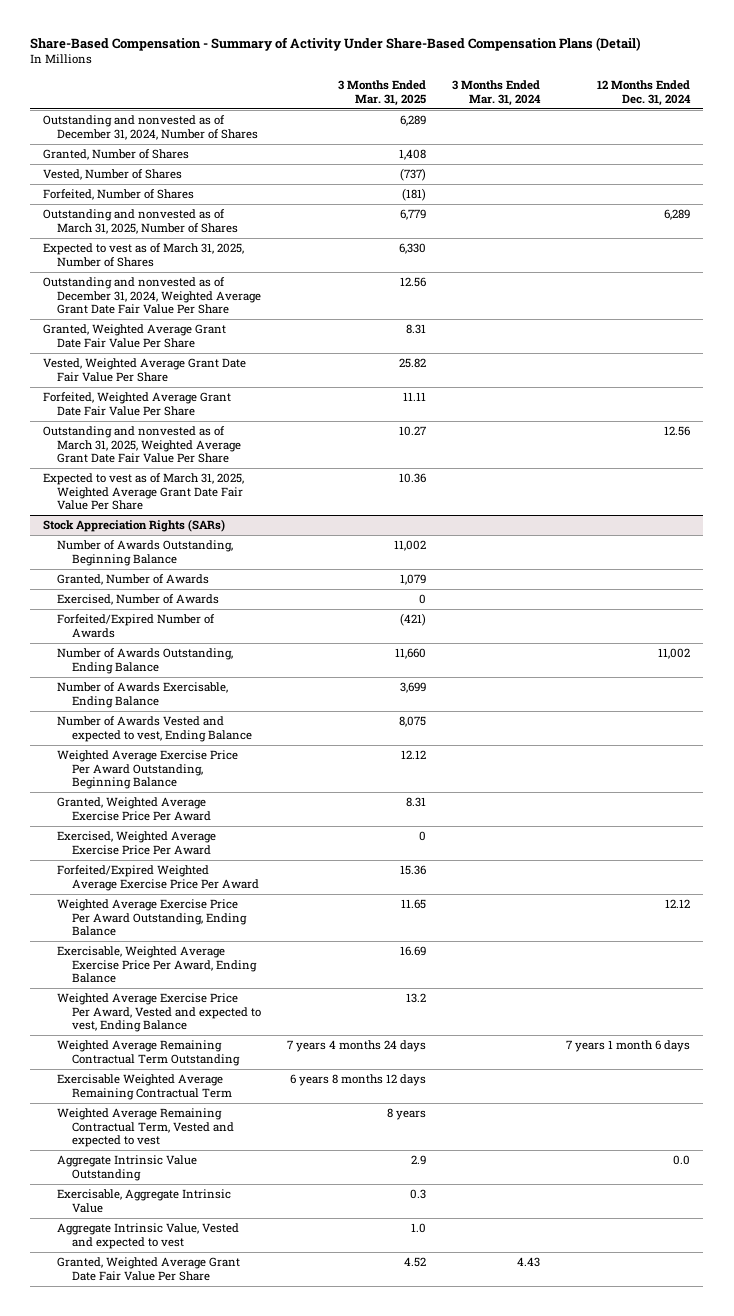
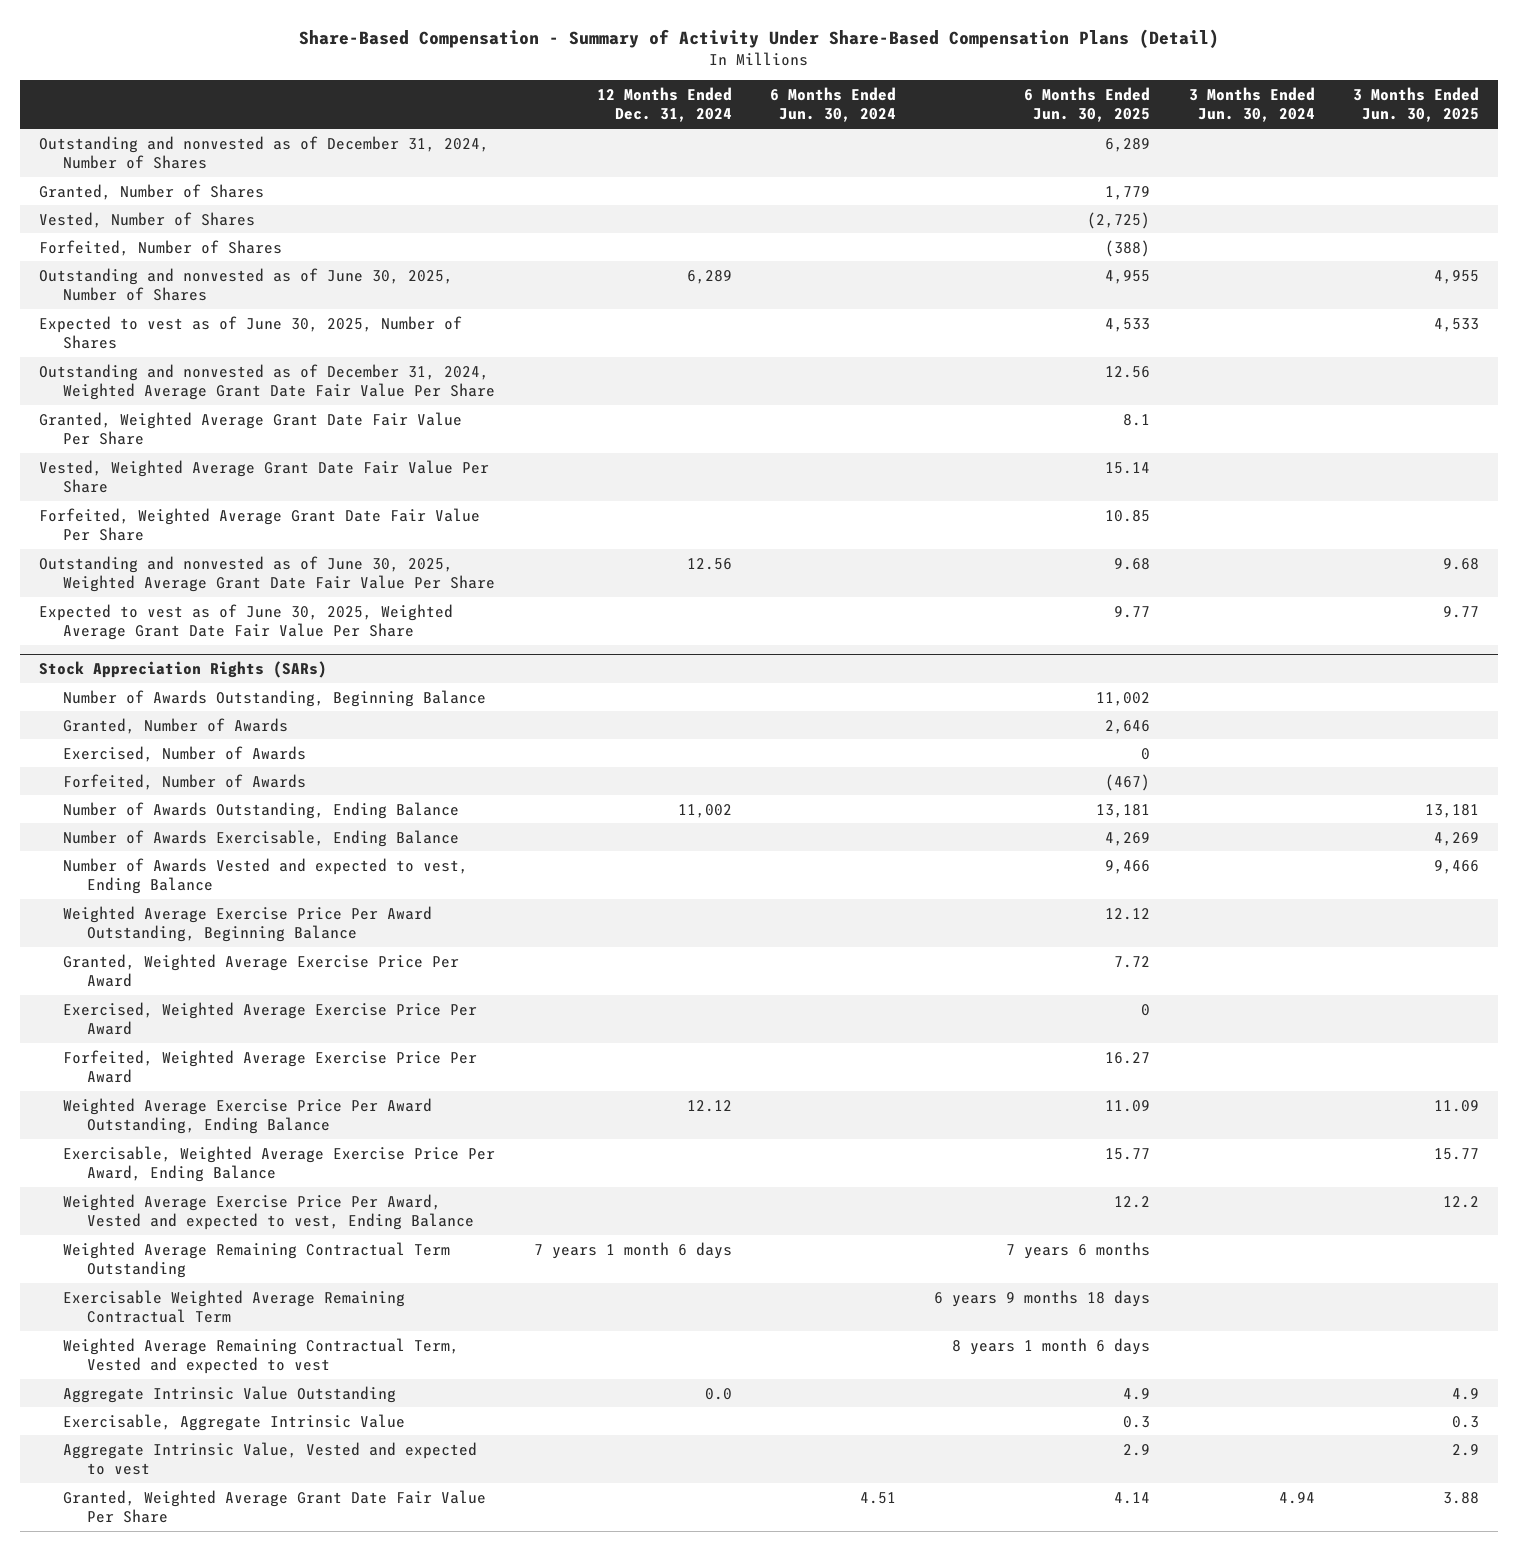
[338,80,427,106] 3 Months Ended Mar. 31, 2025 -> none
[452,80,542,106] 3 Months Ended Mar. 31, 2024 -> none
none -> [769,86,896,123] 6 Months Ended Jun. 30, 2024
none -> [1024,86,1151,123] 6 Months Ended Jun. 30, 2025
none -> [1188,86,1315,123] 3 Months Ended Jun. 30, 2024
none -> [1353,86,1480,123] 3 Months Ended Jun. 30, 2025
[43,209,239,234] Outstanding and nonvested as of March 31, 2025, Number of Shares -> [39,267,454,302] Outstanding and nonvested as of June 30, 2025, Number of Shares
[43,243,245,267] Expected to vest as of March 31, 2025, Number of Shares -> [39,315,463,350] Expected to vest as of June 30, 2025, Number of Shares
[43,426,242,464] Outstanding and nonvested as of March 31, 2025, Weighted Average Grant Date Fair Value Per Share -> [39,555,496,593] Outstanding and nonvested as of June 30, 2025, Weighted Average Grant Date Fair Value Per Share
[43,473,245,511] Expected to vest as of March 31, 2025, Weighted Average Grant Date Fair Value Per Share -> [39,603,454,641] Expected to vest as of June 30, 2025, Weighted Average Grant Date Fair Value Per Share
[57,614,216,638] Forfeited/Expired Number of Awards -> [63,773,307,790] Forfeited, Number of Awards
[57,865,259,891] Forfeited/Expired Weighted Average Exercise Price Per Award -> [63,1049,478,1084] Forfeited, Weighted Average Exercise Price Per Award

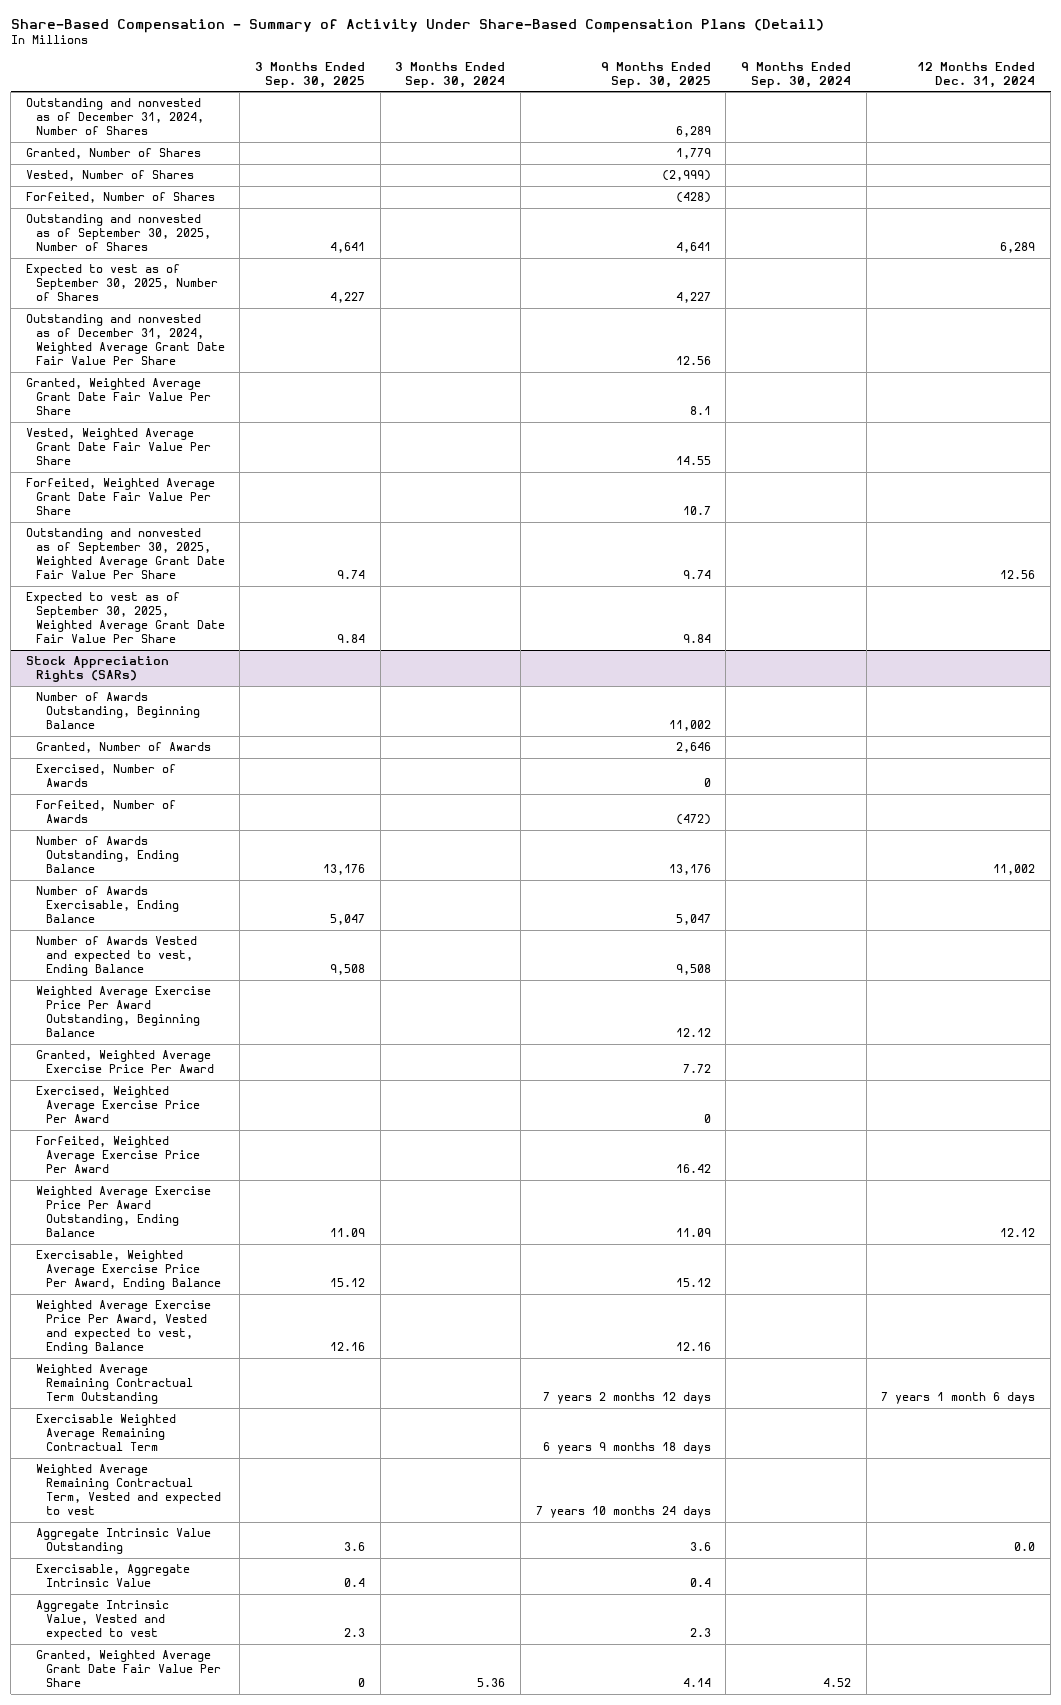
[769,86,896,123] 6 Months Ended Jun. 30, 2024 -> none
[1024,86,1151,123] 6 Months Ended Jun. 30, 2025 -> none
[1188,86,1315,123] 3 Months Ended Jun. 30, 2024 -> none
[1353,86,1480,123] 3 Months Ended Jun. 30, 2025 -> none
none -> [255,61,366,88] 3 Months Ended Sep. 30, 2025
none -> [395,61,506,88] 3 Months Ended Sep. 30, 2024
none -> [600,61,711,88] 9 Months Ended Sep. 30, 2025
none -> [741,61,852,88] 9 Months Ended Sep. 30, 2024
[39,267,454,302] Outstanding and nonvested as of June 30, 2025, Number of Shares -> [25,214,211,252] Outstanding and nonvested as of September 30, 2025, Number of Shares
[39,315,463,350] Expected to vest as of June 30, 2025, Number of Shares -> [25,264,218,302] Expected to vest as of September 30, 2025, Number of Shares
[39,555,496,593] Outstanding and nonvested as of June 30, 2025, Weighted Average Grant Date Fair Value Per Share -> [25,528,225,580] Outstanding and nonvested as of September 30, 2025, Weighted Average Grant Date Fair Value Per Share
[39,603,454,641] Expected to vest as of June 30, 2025, Weighted Average Grant Date Fair Value Per Share -> [25,592,225,644] Expected to vest as of September 30, 2025, Weighted Average Grant Date Fair Value Per Share

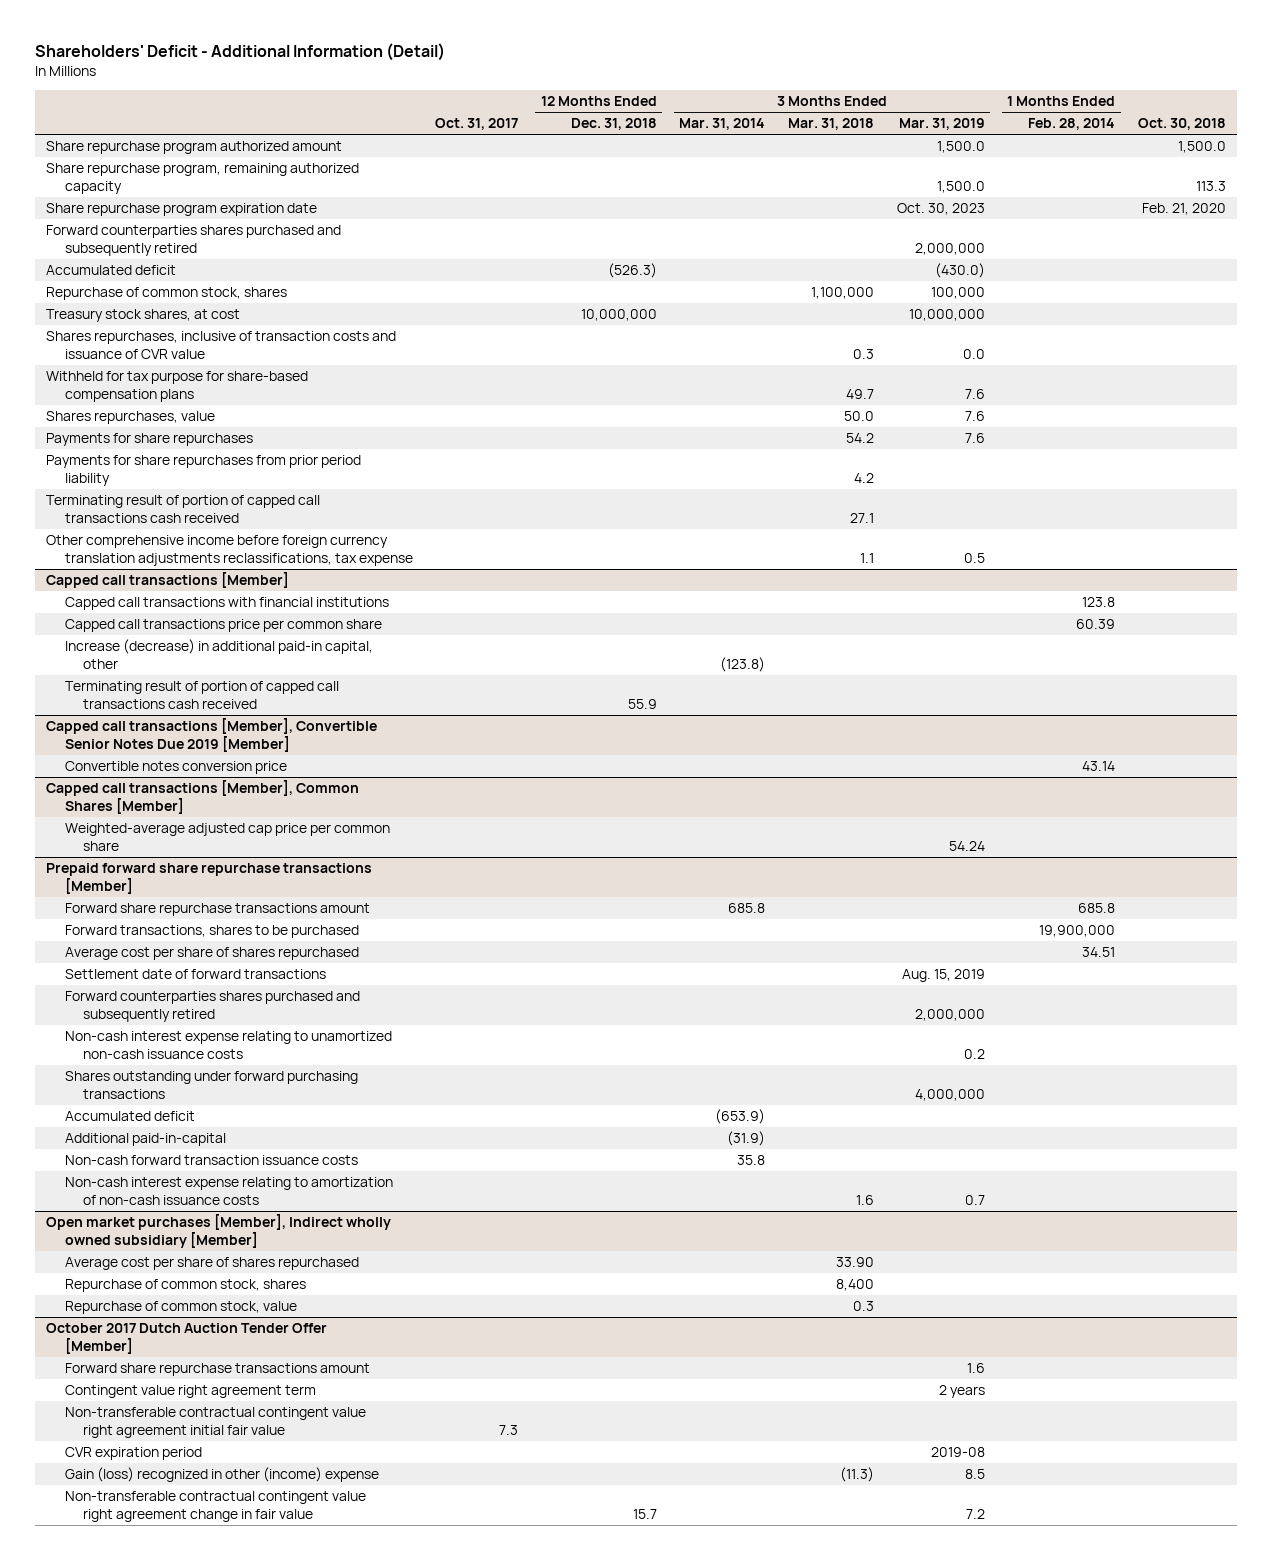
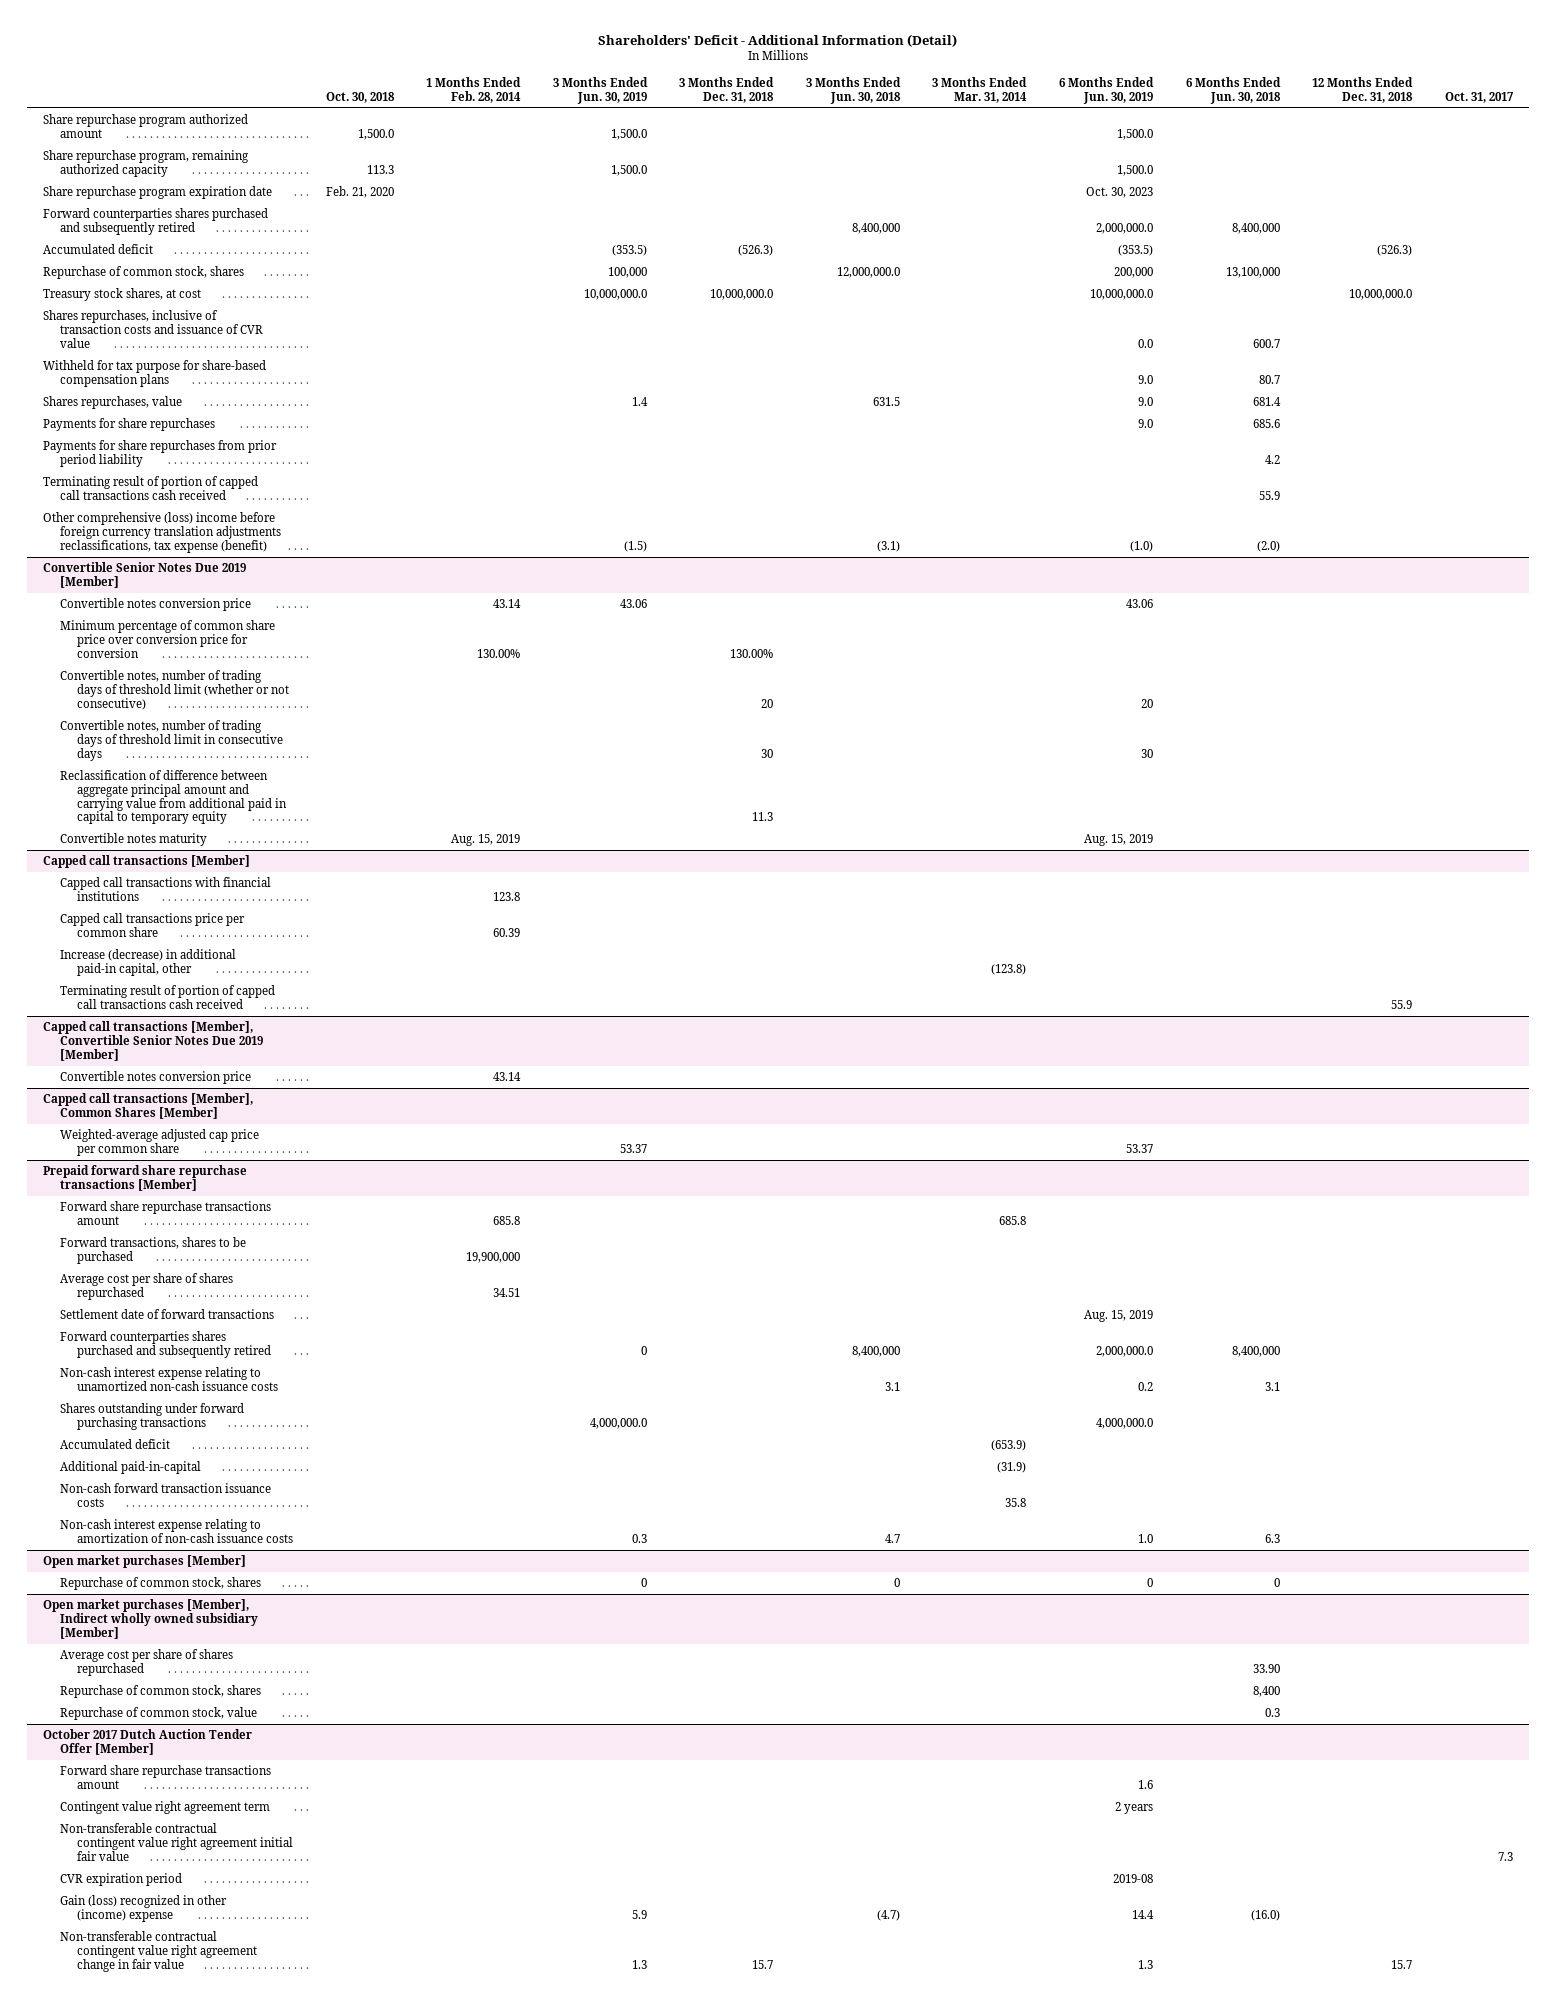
[788,118,875,131] Mar. 31, 2018 -> none
[898,118,985,131] Mar. 31, 2019 -> none
none -> [552,76,648,104] 3 Months Ended Jun. 30, 2019
none -> [679,76,775,103] 3 Months Ended Dec. 31, 2018
none -> [805,76,901,104] 3 Months Ended Jun. 30, 2018
none -> [1059,76,1155,104] 6 Months Ended Jun. 30, 2019
none -> [1185,76,1281,104] 6 Months Ended Jun. 30, 2018
[580,309,657,322] 10,000,000 -> [1349,289,1413,301] 10,000,000.0
[46,535,413,566] Other comprehensive income before foreign currency translation adjustments reclassifications, tax expense -> [43,512,282,553] Other comprehensive (loss) income before foreign currency translation adjustments reclassifications, tax expense (benefit)
none -> [43,562,247,588] Convertible Senior Notes Due 2019 [Member]
none -> [60,598,252,612] Convertible notes conversion price
none -> [60,620,276,658] Minimum percentage of common share price over conversion price for conversion
none -> [60,670,290,710] Convertible notes, number of trading days of threshold limit (whether or not consecutive)
none -> [60,720,284,761] Convertible notes, number of trading days of threshold limit in consecutive days
none -> [60,770,288,825] Reclassification of difference between aggregate principal amount and carrying value from additional paid in capital to temporary equity
none -> [60,833,208,847] Convertible notes maturity
none -> [43,1555,247,1569] Open market purchases [Member]
none -> [60,1577,262,1591] Repurchase of common stock, shares

